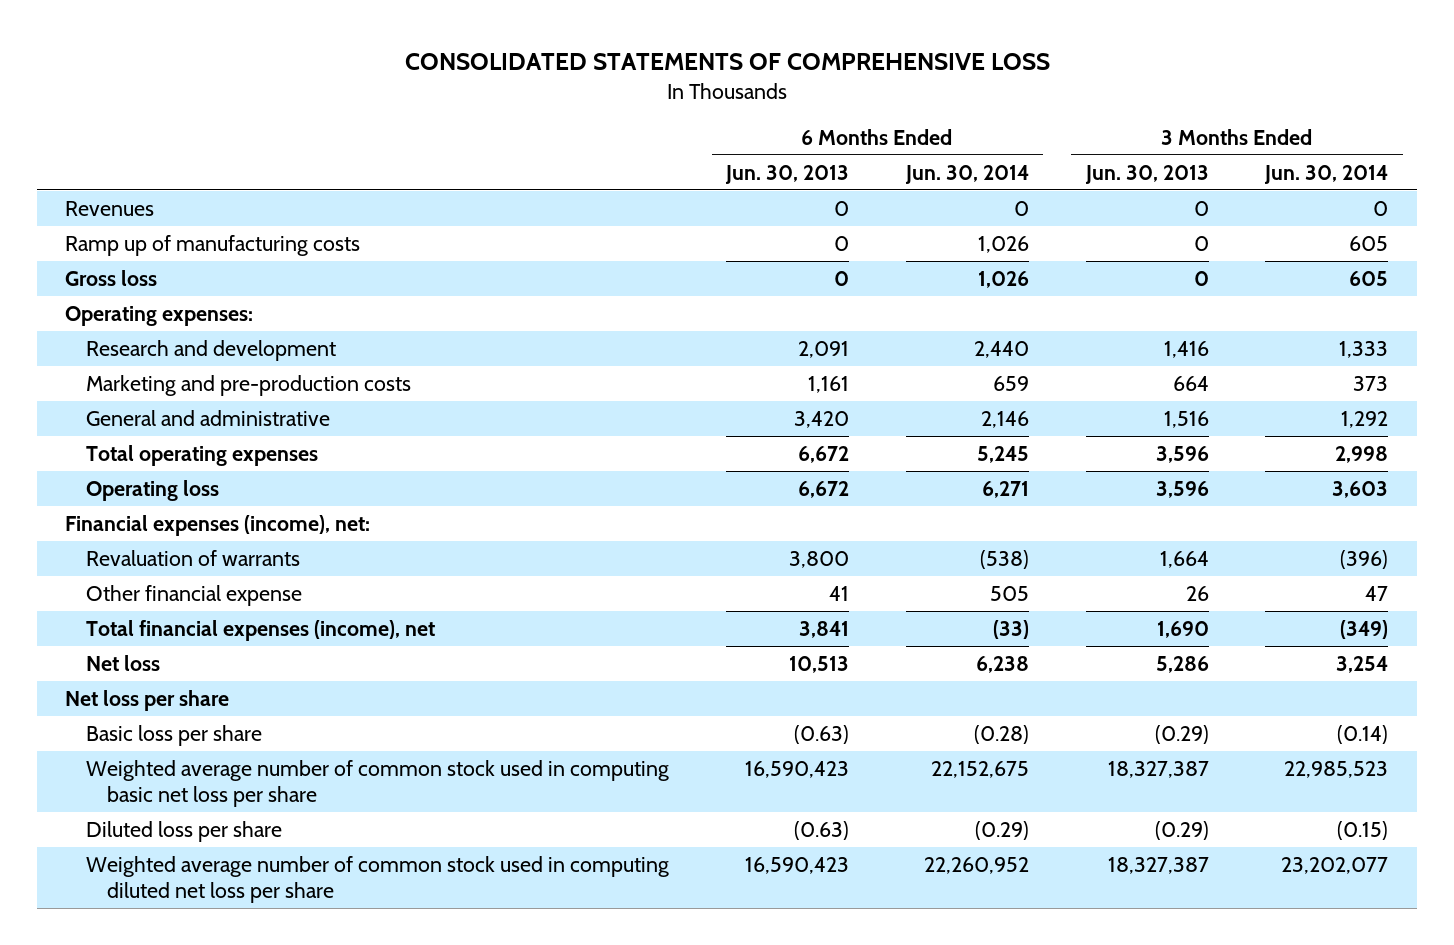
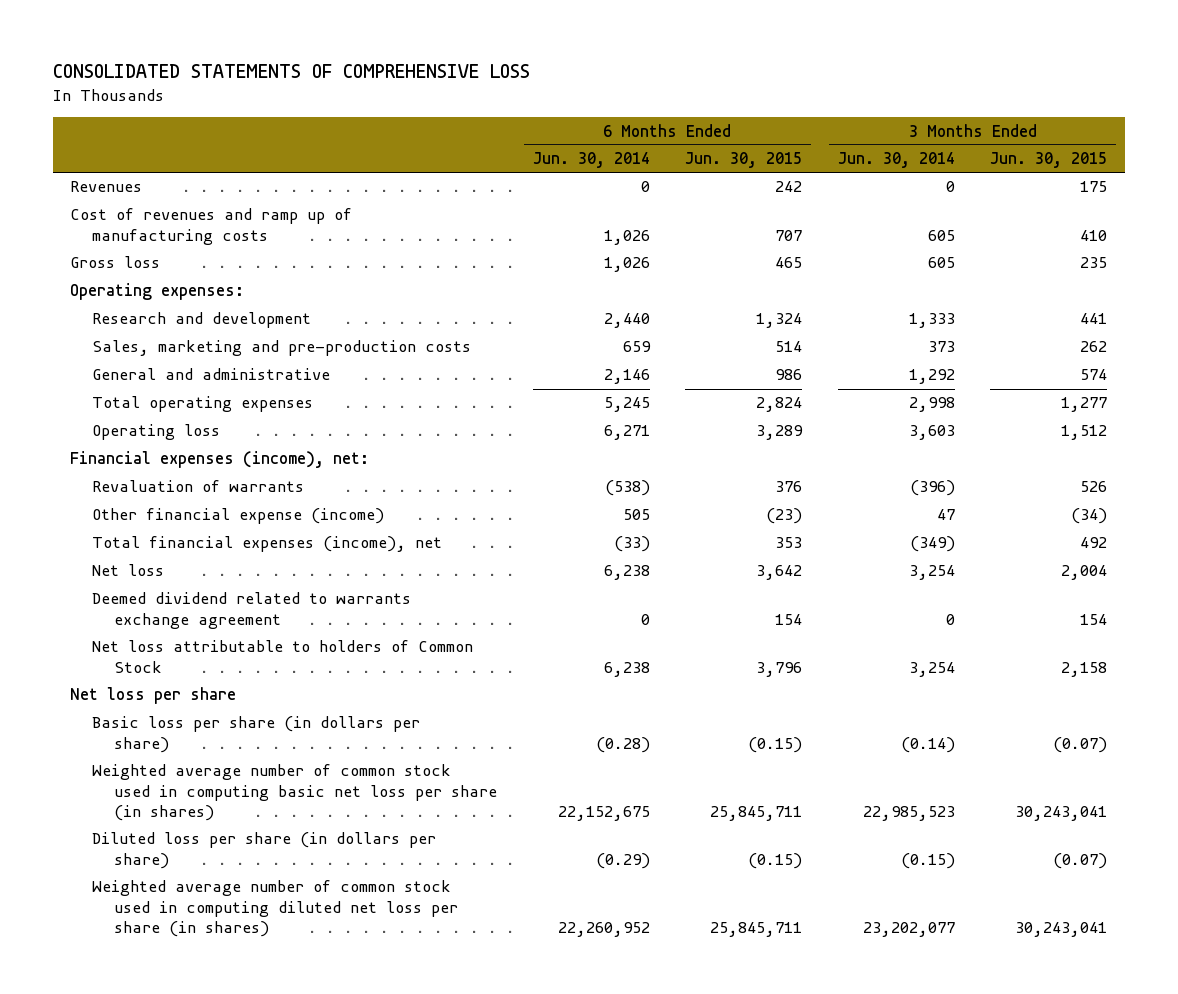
[724,164,849,184] Jun. 30, 2013 -> none
[1084,164,1209,184] Jun. 30, 2013 -> none
none -> [685,152,803,169] Jun. 30, 2015
none -> [990,152,1108,169] Jun. 30, 2015
[65,234,361,256] Ramp up of manufacturing costs -> [70,208,353,245] Cost of revenues and ramp up of manufacturing costs
[85,374,411,396] Marketing and pre-production costs -> [92,340,472,357] Sales, marketing and pre-production costs
[85,584,302,606] Other financial expense -> [92,508,385,525] Other financial expense (income)
none -> [92,592,412,629] Deemed dividend related to warrants exchange agreement
none -> [92,640,474,673] Net loss attributable to holders of Common Stock
[85,724,262,746] Basic loss per share -> [92,716,421,753] Basic loss per share (in dollars per share)
[85,759,669,808] Weighted average number of common stock used in computing basic net loss per share -> [92,764,497,821] Weighted average number of common stock used in computing basic net loss per share (in shares)
[85,820,282,842] Diluted loss per share -> [92,832,437,869] Diluted loss per share (in dollars per share)
[85,855,669,904] Weighted average number of common stock used in computing diluted net loss per share -> [92,880,458,937] Weighted average number of common stock used in computing diluted net loss per share (in shares)

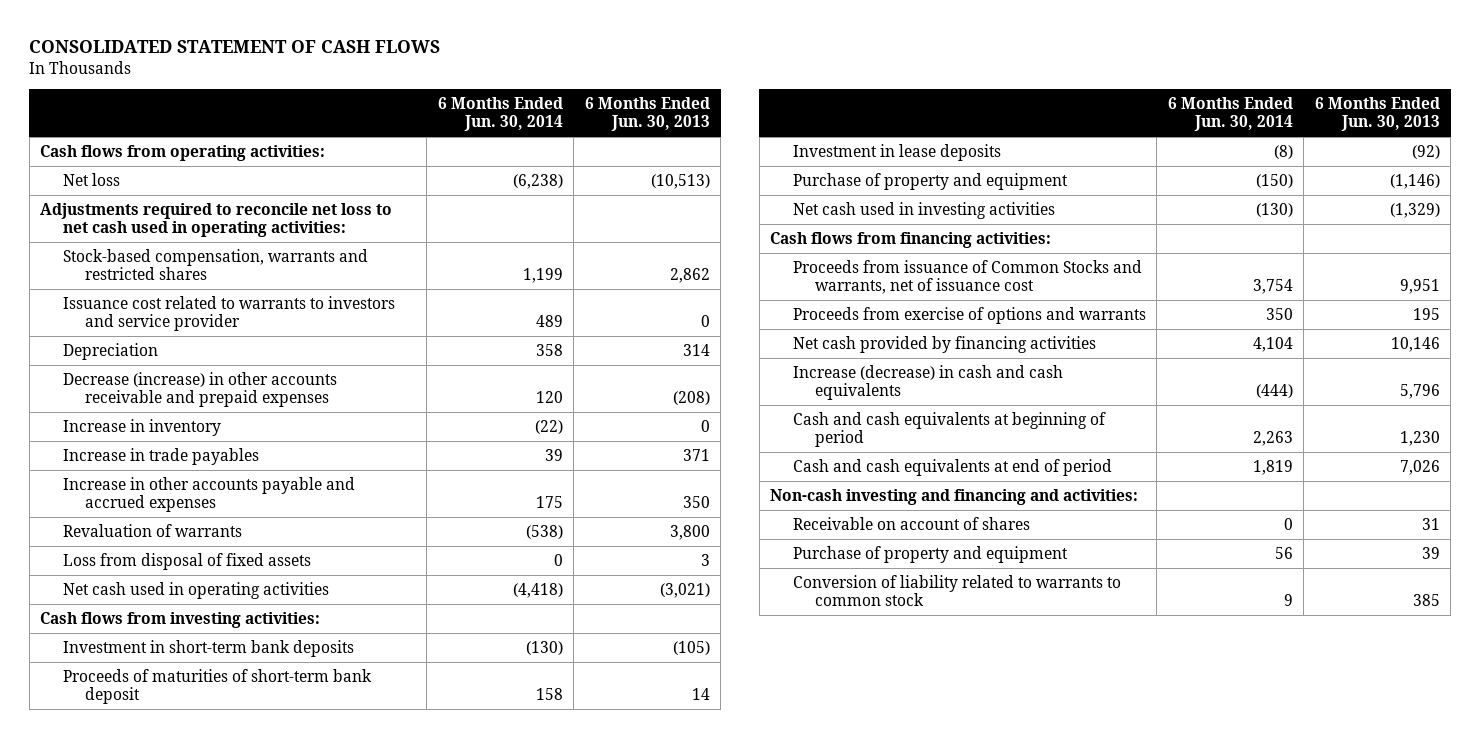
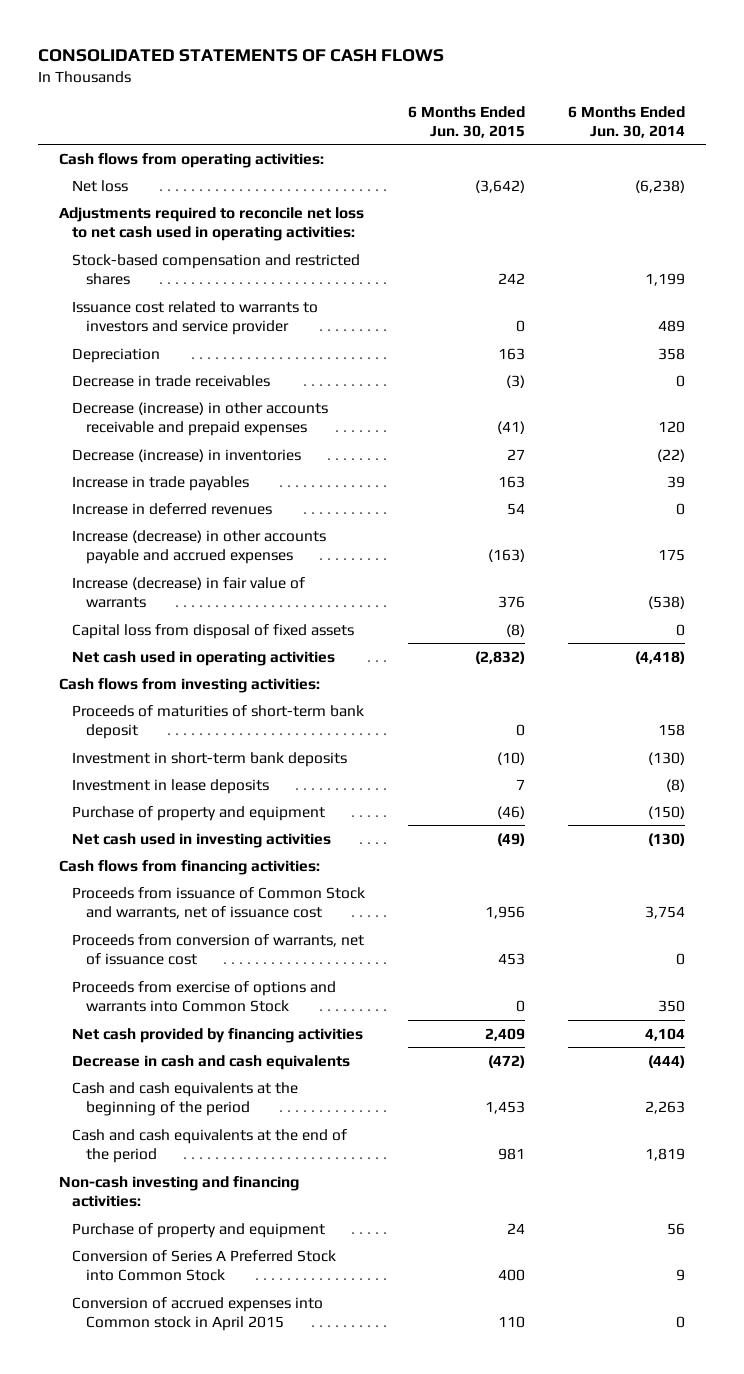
[29,40,441,54] CONSOLIDATED STATEMENT OF CASH FLOWS -> [37,49,444,63] CONSOLIDATED STATEMENTS OF CASH FLOWS
[584,96,710,132] 6 Months Ended Jun. 30, 2013 -> none
none -> [408,105,526,138] 6 Months Ended Jun. 30, 2015
[62,248,368,281] Stock-based compensation, warrants and restricted shares -> [72,253,361,285] Stock-based compensation and restricted shares
none -> [72,374,271,387] Decrease in trade receivables
[62,418,221,436] Increase in inventory -> [72,448,302,462] Decrease (increase) in inventories
none -> [72,502,273,515] Increase in deferred revenues
[62,476,355,513] Increase in other accounts payable and accrued expenses -> [72,529,327,564] Increase (decrease) in other accounts payable and accrued expenses
[62,523,242,537] Revaluation of warrants -> [72,576,306,608] Increase (decrease) in fair value of warrants
[62,552,311,570] Loss from disposal of fixed assets -> [72,623,355,639] Capital loss from disposal of fixed assets
[62,639,354,657] Investment in short-term bank deposits -> [72,751,348,767] Investment in short-term bank deposits
[792,259,1142,295] Proceeds from issuance of Common Stocks and warrants, net of issuance cost -> [72,886,366,919] Proceeds from issuance of Common Stock and warrants, net of issuance cost
none -> [72,933,365,965] Proceeds from conversion of warrants, net of issuance cost
[792,306,1146,324] Proceeds from exercise of options and warrants -> [72,980,337,1012] Proceeds from exercise of options and warrants into Common Stock
[792,516,1030,530] Receivable on account of shares -> none
[792,364,1063,401] Increase (decrease) in cash and cash equivalents -> [72,1054,351,1070] Decrease in cash and cash equivalents
[792,411,1106,448] Cash and cash equivalents at beginning of period -> [72,1081,299,1116] Cash and cash equivalents at the beginning of the period
[792,458,1112,476] Cash and cash equivalents at end of period -> [72,1128,348,1163] Cash and cash equivalents at the end of the period
[770,488,1139,505] Non-cash investing and financing and activities: -> [58,1175,299,1207] Non-cash investing and financing activities:
[792,574,1121,607] Conversion of liability related to warrants to common stock -> none
none -> [72,1249,337,1281] Conversion of Series A Preferred Stock into Common Stock
none -> [72,1296,324,1331] Conversion of accrued expenses into Common stock in April 2015

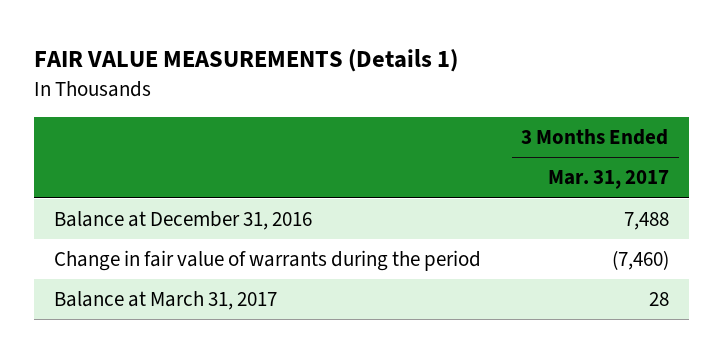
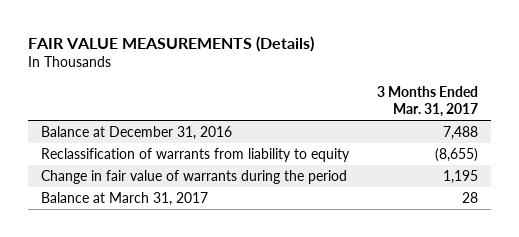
[34,49,459,73] FAIR VALUE MEASUREMENTS (Details 1) -> [27,35,314,52] FAIR VALUE MEASUREMENTS (Details)
none -> [41,148,351,163] Reclassification of warrants from liability to equity
[611,250,669,271] (7,460) -> [442,170,478,185] 1,195

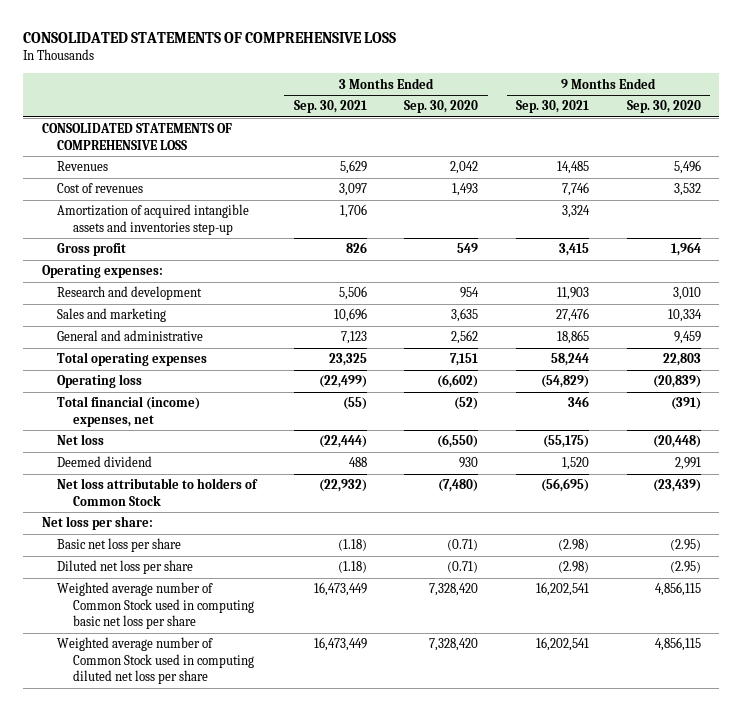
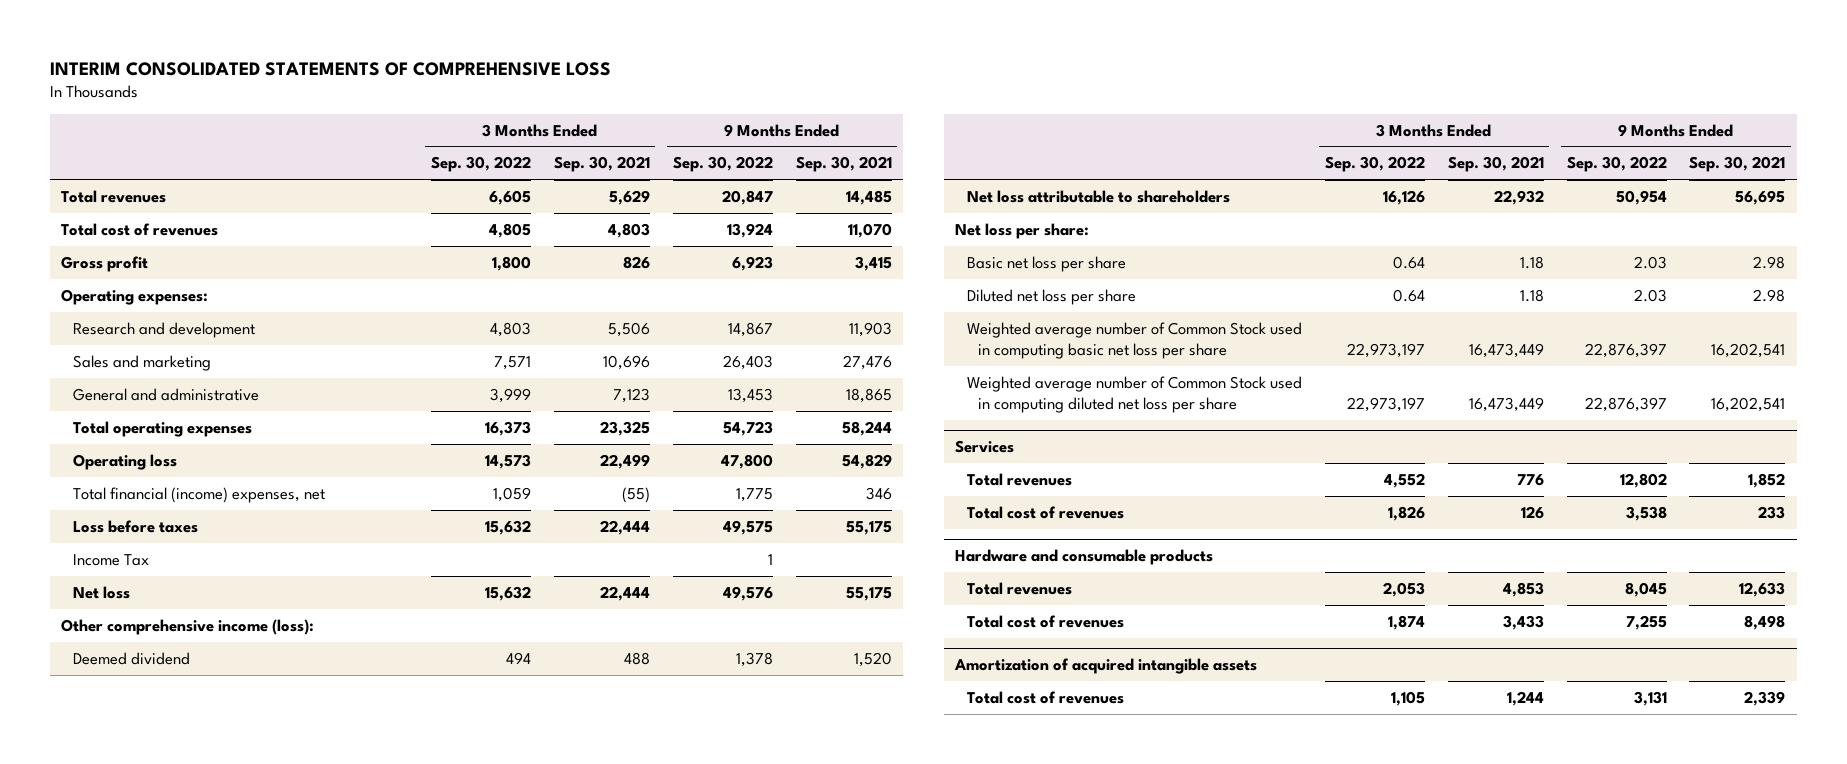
[22,31,396,43] CONSOLIDATED STATEMENTS OF COMPREHENSIVE LOSS -> [49,62,611,77] INTERIM CONSOLIDATED STATEMENTS OF COMPREHENSIVE LOSS
[404,100,479,114] Sep. 30, 2020 -> none
[626,100,701,114] Sep. 30, 2020 -> none
none -> [430,156,531,173] Sep. 30, 2022
none -> [672,156,773,173] Sep. 30, 2022
[41,123,232,150] CONSOLIDATED STATEMENTS OF COMPREHENSIVE LOSS -> none
[57,204,250,235] Amortization of acquired intangible assets and inventories step-up -> none
[57,161,109,172] Revenues -> [61,189,167,203] Total revenues
[57,183,144,194] Cost of revenues -> [61,222,219,236] Total cost of revenues
[338,183,367,197] 3,097 -> [607,222,650,238] 4,803
[561,182,589,197] 7,746 -> [847,222,892,238] 11,070
[318,375,367,389] (22,499) -> [599,453,650,469] 22,499
[540,375,589,389] (54,829) -> [841,453,892,469] 54,829
none -> [72,519,198,533] Loss before taxes
none -> [72,553,149,566] Income Tax
[318,435,367,449] (22,444) -> [599,585,650,601] 22,444
[542,435,589,449] (55,175) -> [845,586,892,601] 55,175
none -> [61,618,315,635] Other comprehensive income (loss):
[57,478,259,506] Net loss attributable to holders of Common Stock -> none
none -> [966,189,1230,203] Net loss attributable to shareholders
[337,539,367,552] (1.18) -> [1519,255,1544,269] 1.18
[557,539,589,552] (2.98) -> [1753,255,1786,269] 2.98
[337,561,367,574] (1.18) -> [1519,288,1544,302] 1.18
[557,561,589,574] (2.98) -> [1753,288,1786,302] 2.98
none -> [955,440,1015,454] Services
none -> [966,472,1072,486] Total revenues
none -> [966,505,1124,519] Total cost of revenues
none -> [955,549,1214,566] Hardware and consumable products
none -> [966,581,1072,595] Total revenues
none -> [966,614,1124,628] Total cost of revenues
none -> [954,658,1258,675] Amortization of acquired intangible assets
none -> [966,690,1124,704] Total cost of revenues

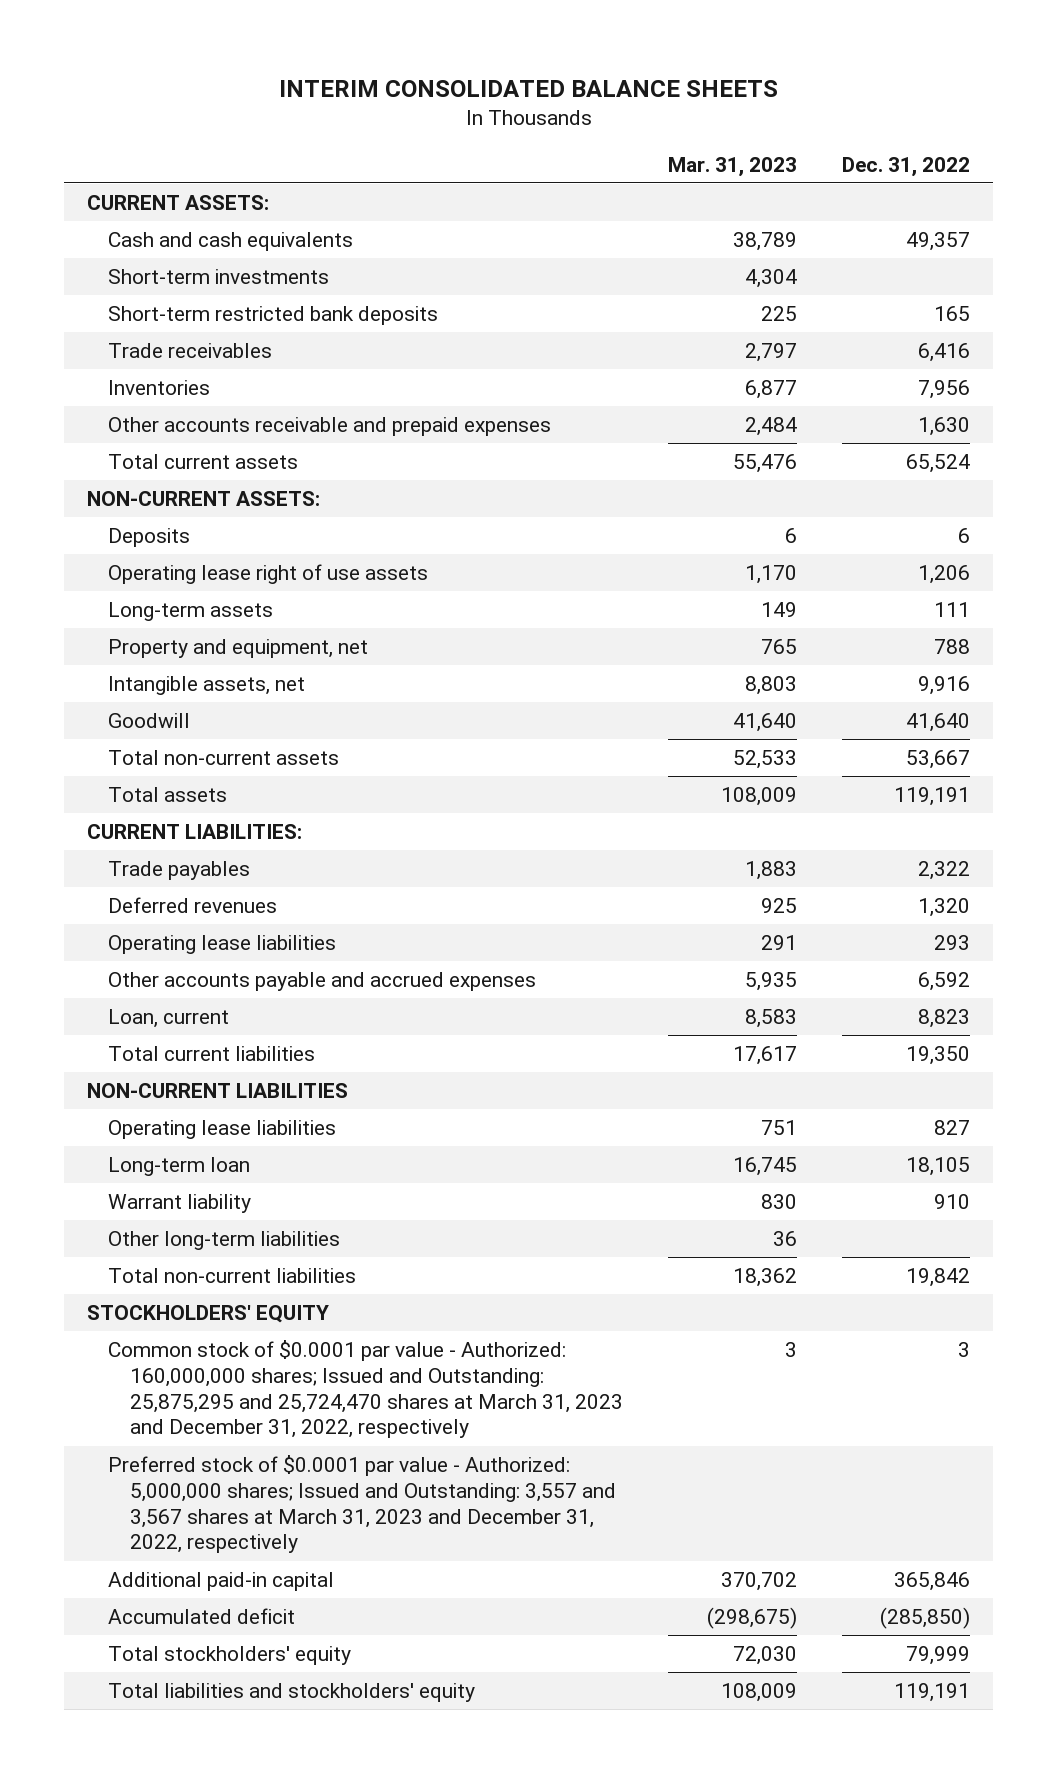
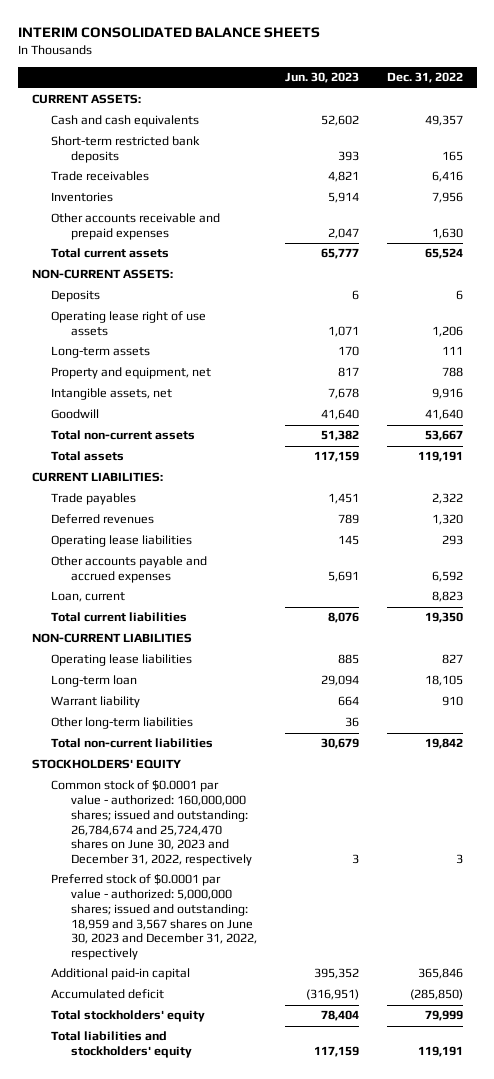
[668,156,798,177] Mar. 31, 2023 -> none
none -> [284,72,359,84] Jun. 30, 2023
[108,269,330,285] Short-term investments -> none
[108,1340,623,1439] Common stock of $0.0001 par value - Authorized: 160,000,000 shares; Issued and Outstanding: 25,875,295 and 25,724,470 shares at March 31, 2023 and December 31, 2022, respectively -> [51,780,252,867] Common stock of $0.0001 par value - authorized: 160,000,000 shares; issued and outstanding: 26,784,674 and 25,724,470 shares on June 30, 2023 and December 31, 2022, respectively
[108,1455,616,1554] Preferred stock of $0.0001 par value - Authorized: 5,000,000 shares; Issued and Outstanding: 3,557 and 3,567 shares at March 31, 2023 and December 31, 2022, respectively -> [51,874,257,961] Preferred stock of $0.0001 par value - authorized: 5,000,000 shares; issued and outstanding: 18,959 and 3,567 shares on June 30, 2023 and December 31, 2022, respectively

